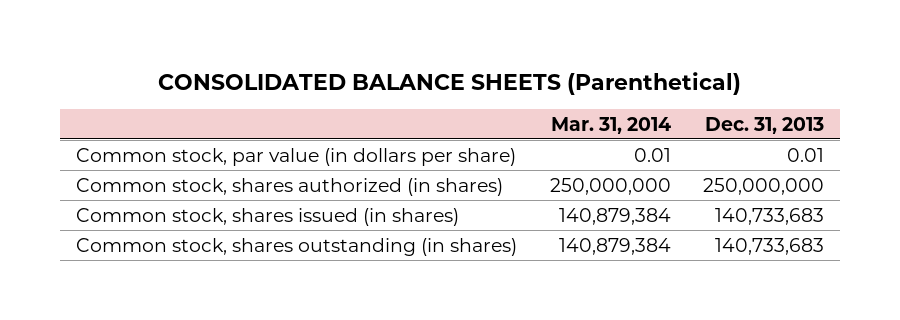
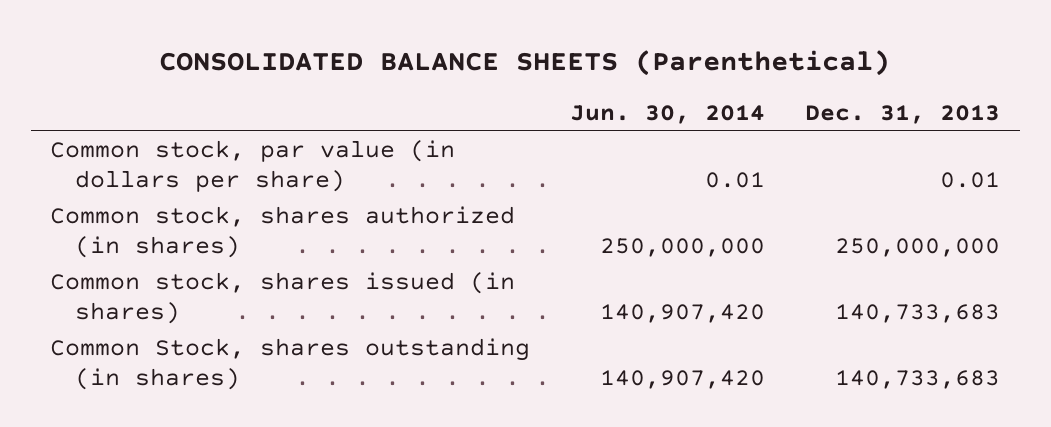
[550,116,671,134] Mar. 31, 2014 -> none
none -> [570,105,766,125] Jun. 30, 2014
[76,237,518,256] Common stock, shares outstanding (in shares) -> [50,338,531,391] Common Stock, shares outstanding (in shares)

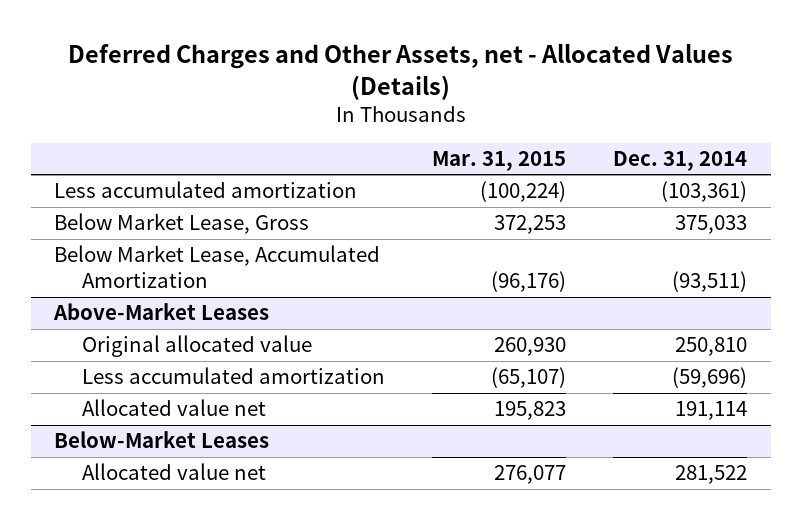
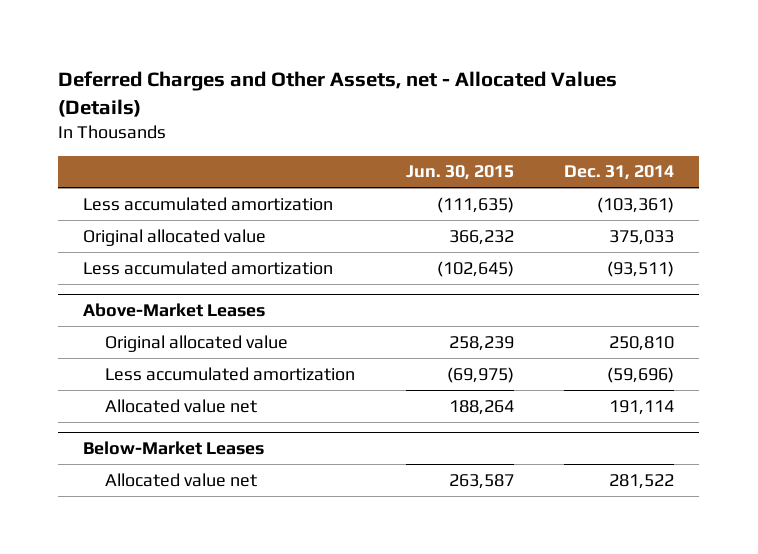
[432,151,567,172] Mar. 31, 2015 -> none
none -> [405,165,514,181] Jun. 30, 2015
[54,213,310,235] Below Market Lease, Gross -> [83,228,267,246] Original allocated value
[54,245,381,289] Below Market Lease, Accumulated Amortization -> [83,260,334,275] Less accumulated amortization

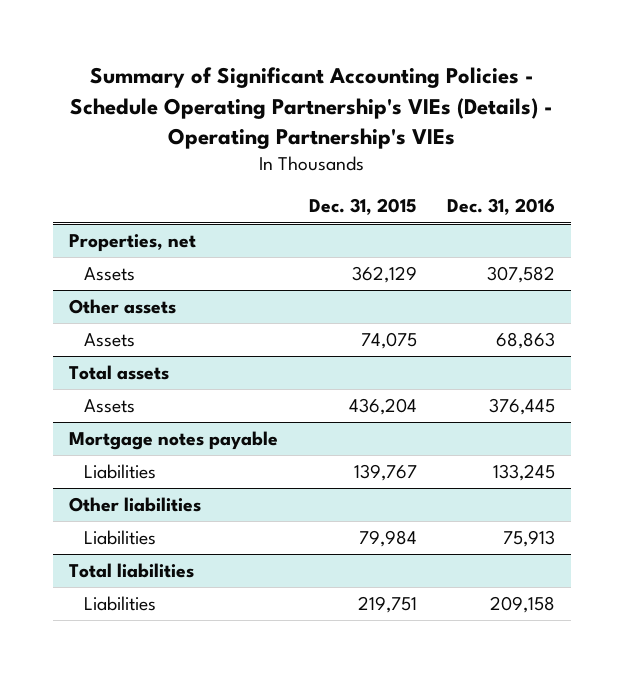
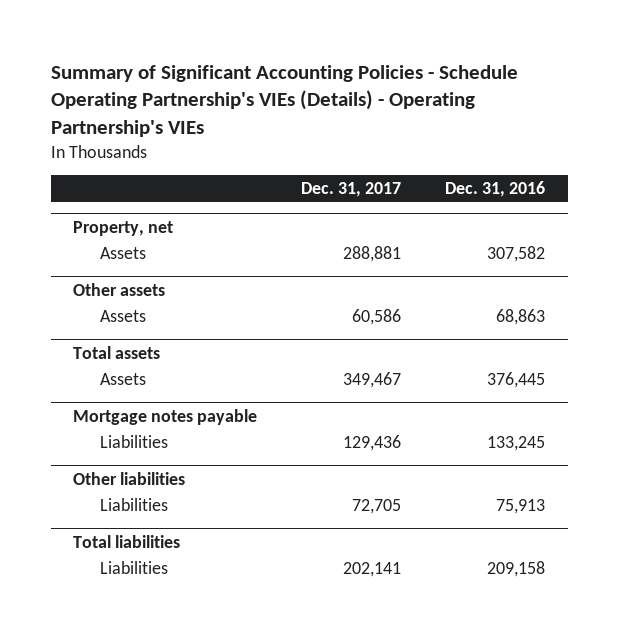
[308,198,417,216] Dec. 31, 2015 -> none
none -> [301,182,402,198] Dec. 31, 2017
[68,234,196,253] Properties, net -> [73,220,174,236] Property, net

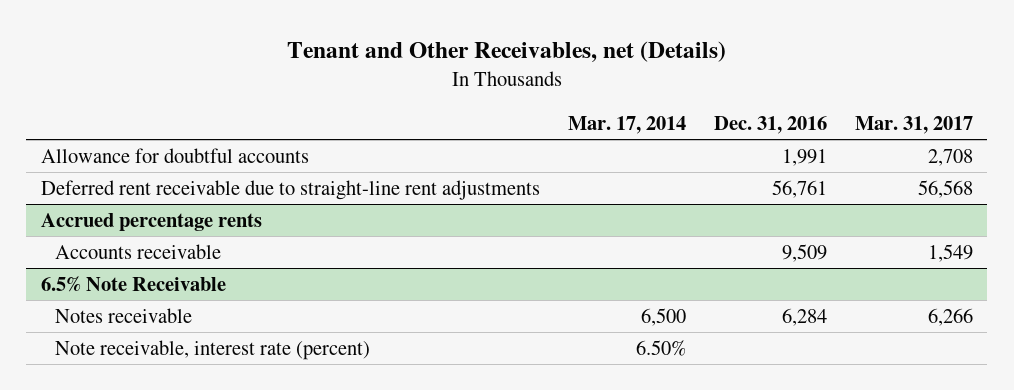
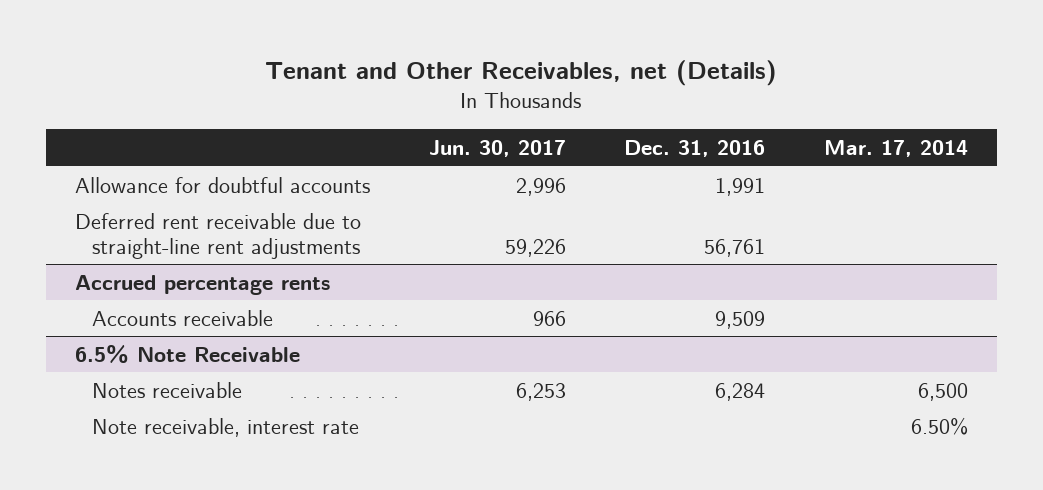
[855,115,974,134] Mar. 31, 2017 -> none
none -> [428,139,566,157] Jun. 30, 2017
[55,339,371,360] Note receivable, interest rate (percent) -> [91,417,359,437] Note receivable, interest rate

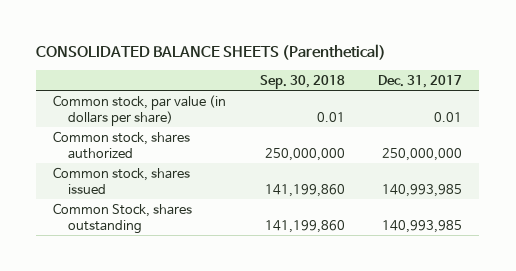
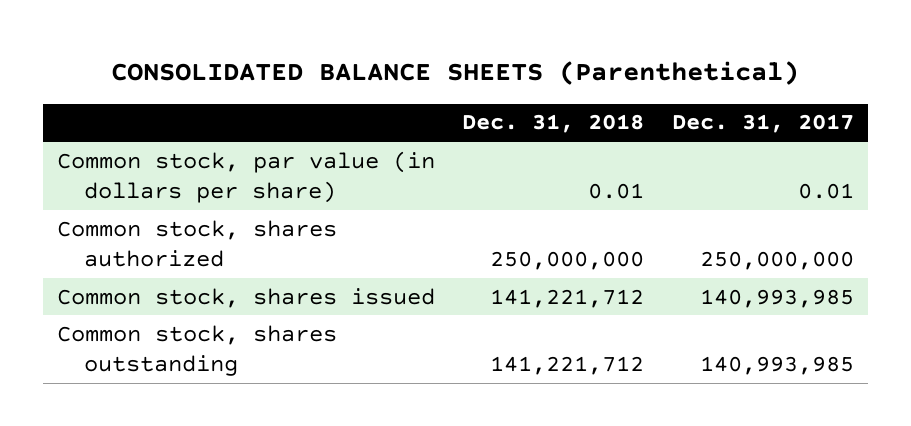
[259,74,345,89] Sep. 30, 2018 -> none
none -> [462,114,645,134] Dec. 31, 2018
[53,202,193,234] Common Stock, shares outstanding -> [56,324,337,377] Common stock, shares outstanding

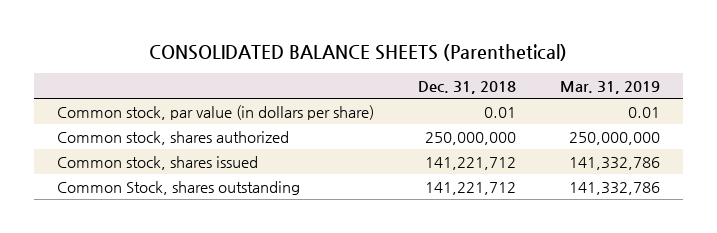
[672,114,855,134] Dec. 31, 2017 -> none
none -> [560,80,661,94] Mar. 31, 2019
[56,324,337,377] Common stock, shares outstanding -> [56,180,300,195] Common Stock, shares outstanding

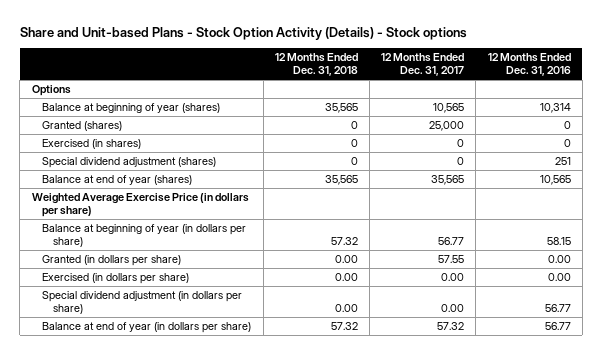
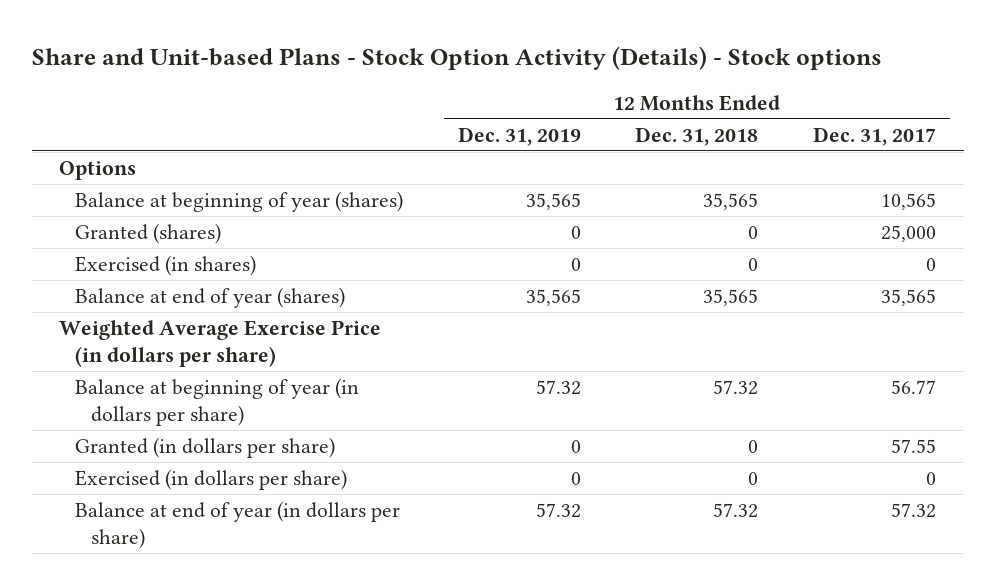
[487,53,571,77] 12 Months Ended Dec. 31, 2016 -> none
none -> [457,126,581,146] Dec. 31, 2019
[42,156,217,168] Special dividend adjustment (shares) -> none
[42,290,243,314] Special dividend adjustment (in dollars per share) -> none
[334,254,358,263] 0.00 -> [748,440,759,454] 0
[334,272,358,281] 0.00 -> [748,472,759,486] 0
[441,272,465,281] 0.00 -> [926,472,937,486] 0

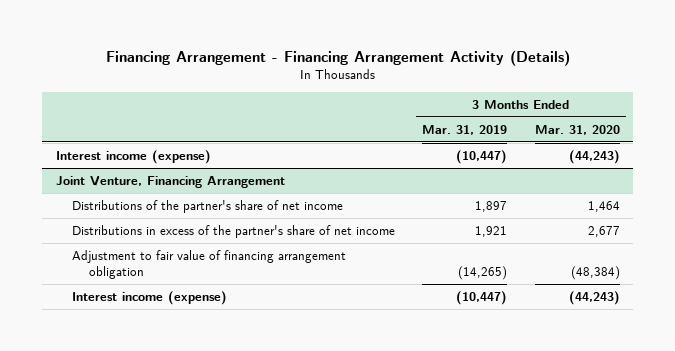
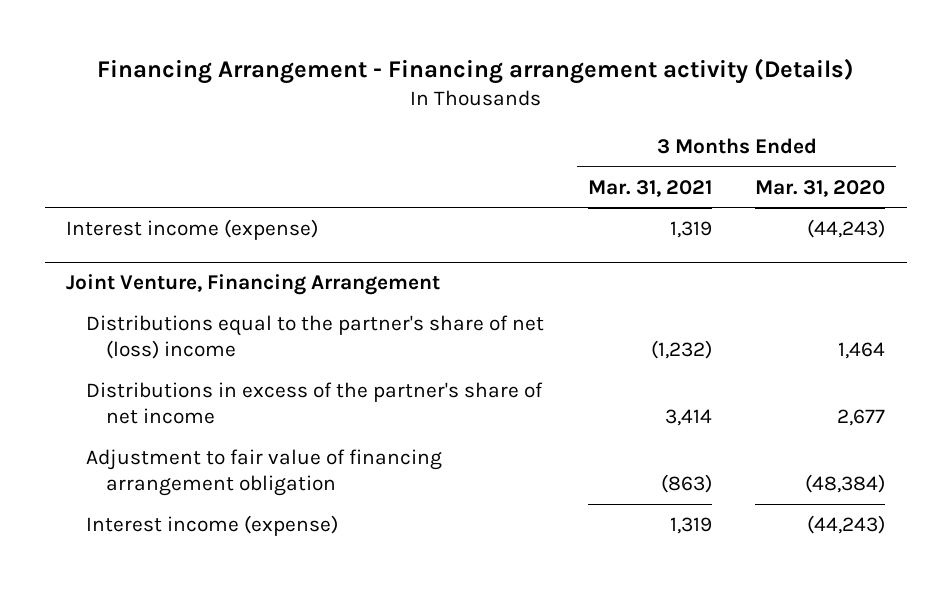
[105,50,570,67] Financing Arrangement - Financing Arrangement Activity (Details) -> [96,57,854,84] Financing Arrangement - Financing arrangement activity (Details)
[422,124,508,135] Mar. 31, 2019 -> none
none -> [587,179,712,197] Mar. 31, 2021
[72,199,344,213] Distributions of the partner's share of net income -> [86,314,545,360] Distributions equal to the partner's share of net (loss) income

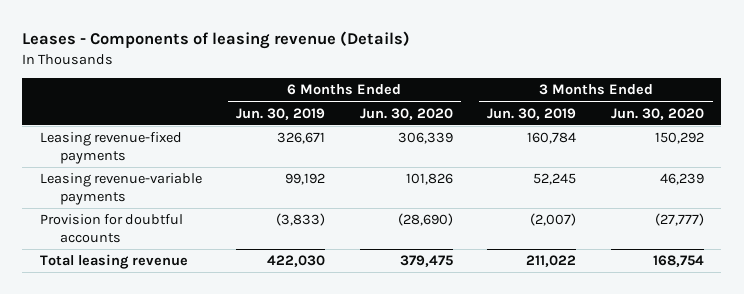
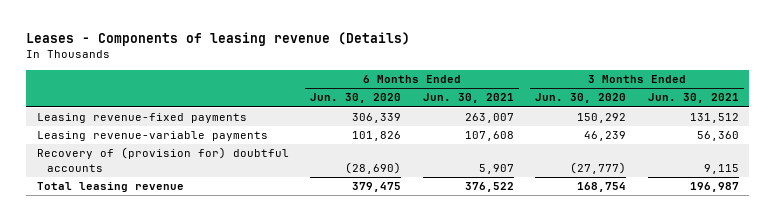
[236,107,326,120] Jun. 30, 2019 -> none
[487,107,577,120] Jun. 30, 2019 -> none
none -> [422,93,514,104] Jun. 30, 2021
none -> [647,93,739,104] Jun. 30, 2021
[39,214,183,243] Provision for doubtful accounts -> [36,147,289,172] Recovery of (provision for) doubtful accounts

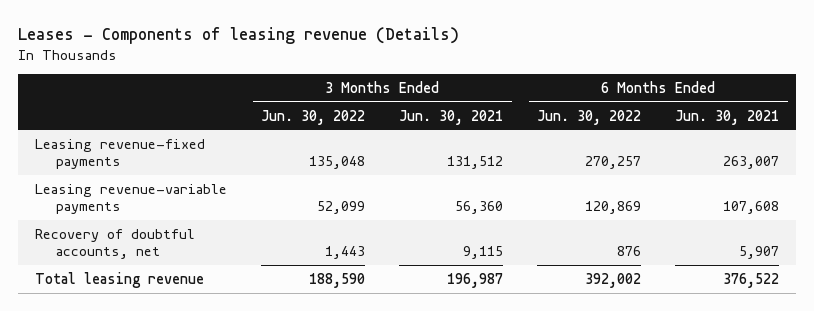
[310,93,402,104] Jun. 30, 2020 -> none
[535,93,627,104] Jun. 30, 2020 -> none
none -> [261,109,366,125] Jun. 30, 2022
none -> [537,109,642,125] Jun. 30, 2022
[36,147,289,172] Recovery of (provision for) doubtful accounts -> [35,228,196,260] Recovery of doubtful accounts, net

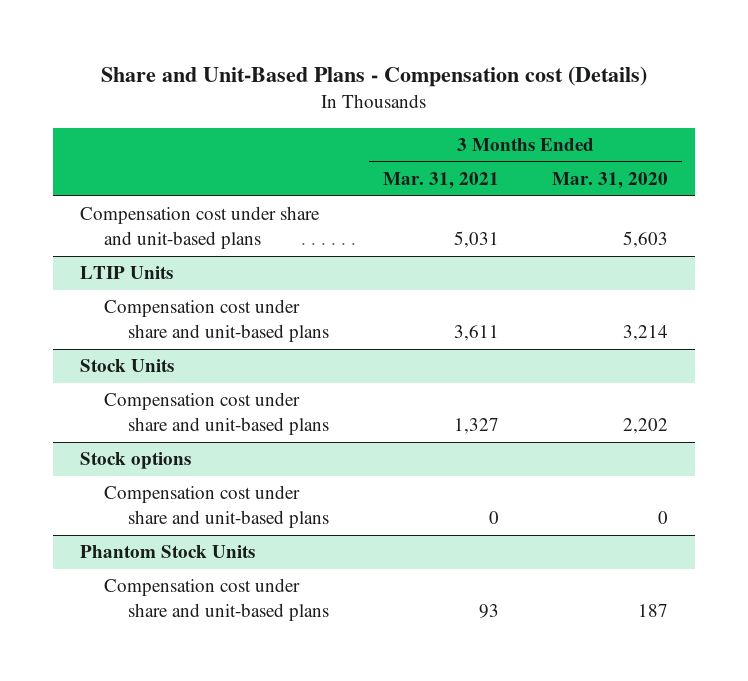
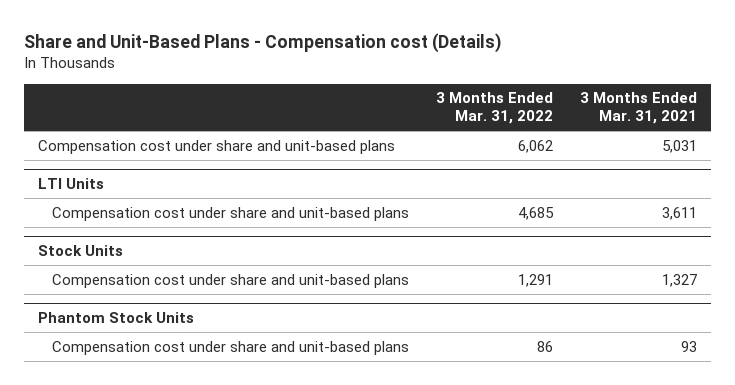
[552,172,669,190] Mar. 31, 2020 -> none
none -> [436,92,554,125] 3 Months Ended Mar. 31, 2022
[79,266,173,280] LTIP Units -> [37,177,104,189] LTI Units
[79,452,191,470] Stock options -> none
[103,485,330,529] Compensation cost under share and unit-based plans -> none

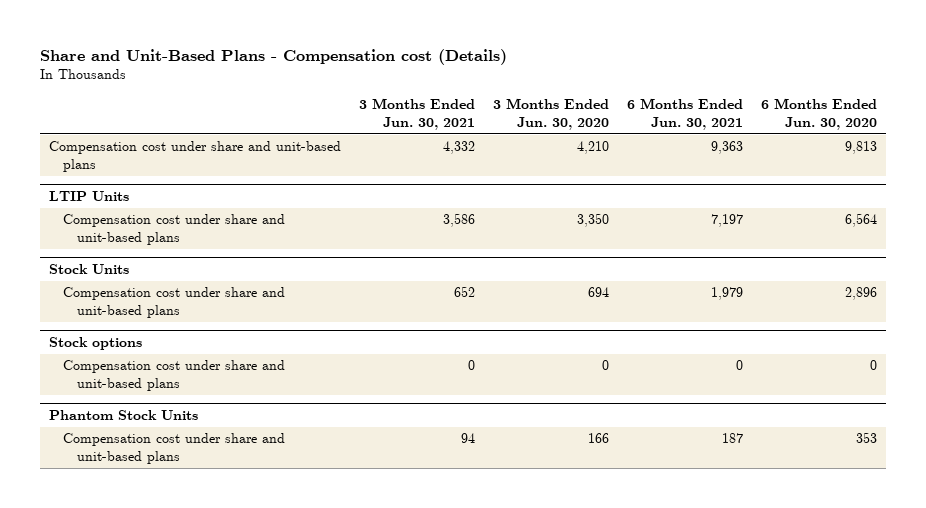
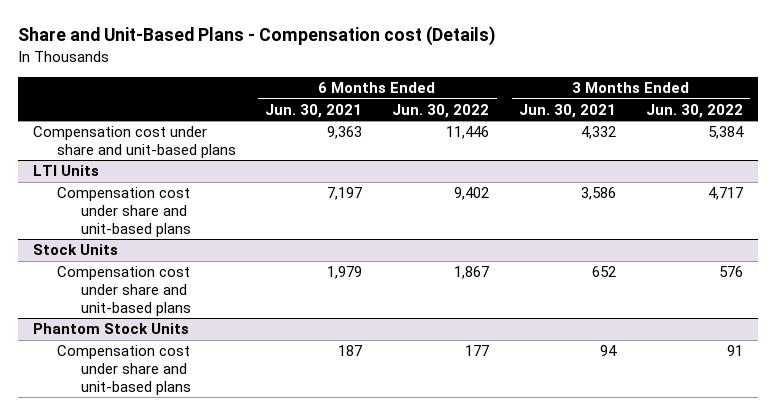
[492,98,609,130] 3 Months Ended Jun. 30, 2020 -> none
[761,98,878,130] 6 Months Ended Jun. 30, 2020 -> none
none -> [392,103,490,118] Jun. 30, 2022
none -> [645,103,743,118] Jun. 30, 2022
[48,191,129,202] LTIP Units -> [32,165,99,177] LTI Units
[48,337,142,351] Stock options -> none
[62,360,285,391] Compensation cost under share and unit-based plans -> none

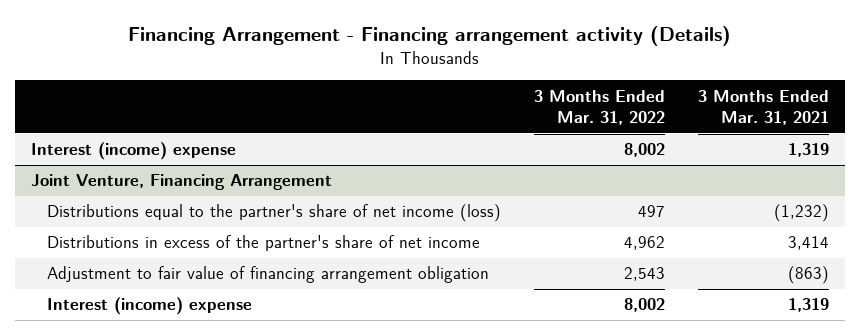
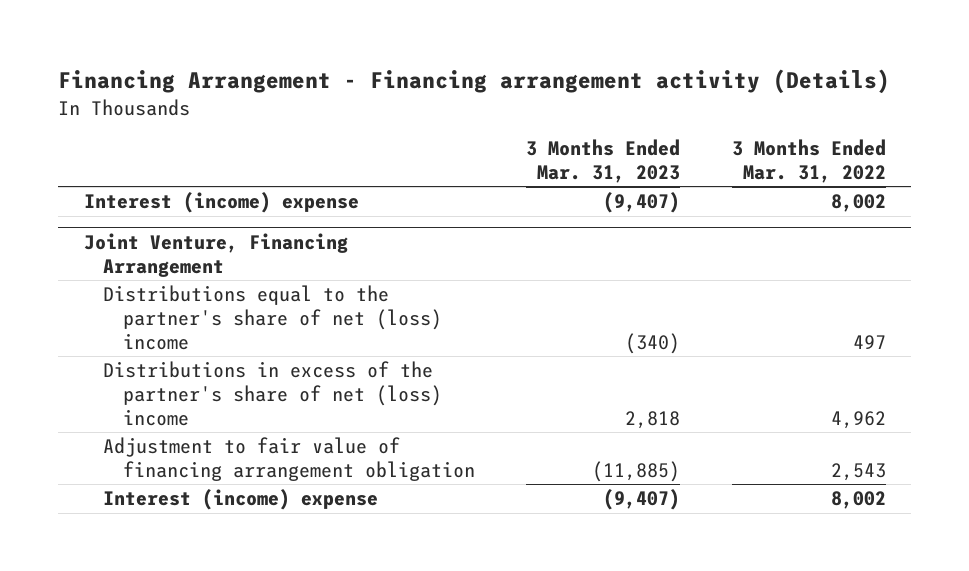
[697,89,829,125] 3 Months Ended Mar. 31, 2021 -> none
none -> [526,139,681,183] 3 Months Ended Mar. 31, 2023
[46,204,501,223] Distributions equal to the partner's share of net income (loss) -> [103,285,442,350] Distributions equal to the partner's share of net (loss) income
[46,235,480,252] Distributions in excess of the partner's share of net income -> [103,361,442,426] Distributions in excess of the partner's share of net (loss) income

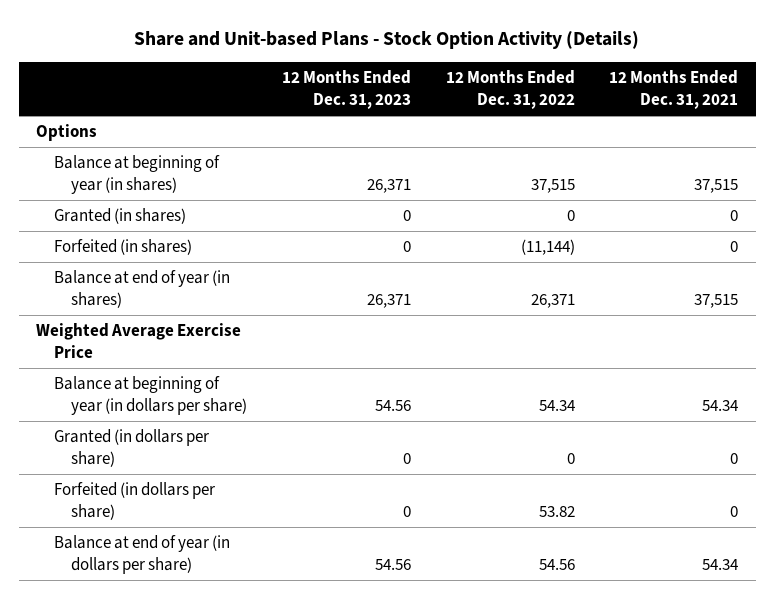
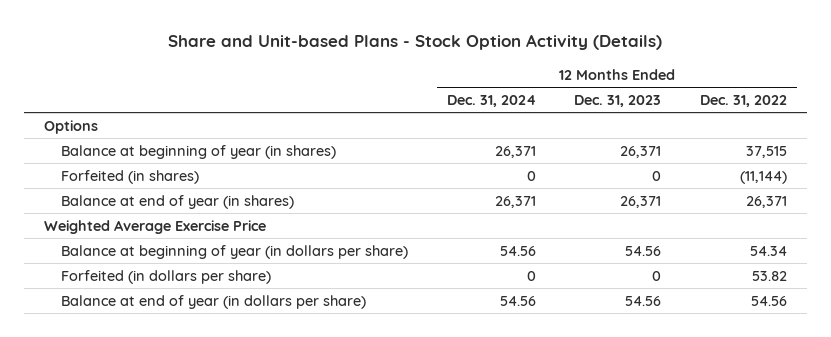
[609,70,739,110] 12 Months Ended Dec. 31, 2021 -> none
none -> [446,94,536,107] Dec. 31, 2024
[53,207,186,224] Granted (in shares) -> none
[53,428,209,468] Granted (in dollars per share) -> none

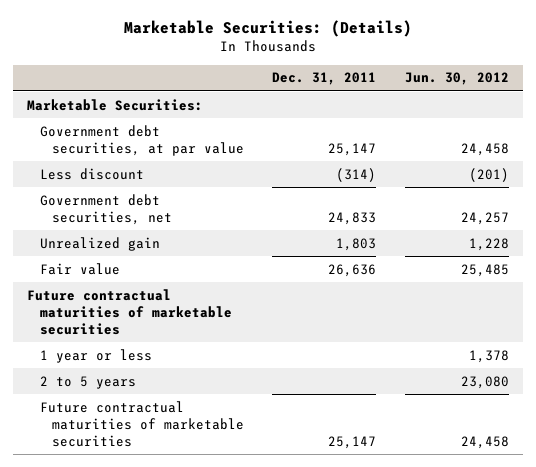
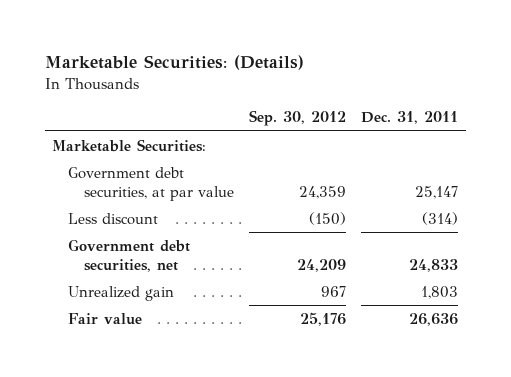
[404,72,509,86] Jun. 30, 2012 -> none
none -> [249,110,347,127] Sep. 30, 2012
[27,288,232,335] Future contractual maturities of marketable securities -> none
[39,348,152,363] 1 year or less -> none
[39,375,136,389] 2 to 5 years -> none
[39,400,245,447] Future contractual maturities of marketable securities -> none

